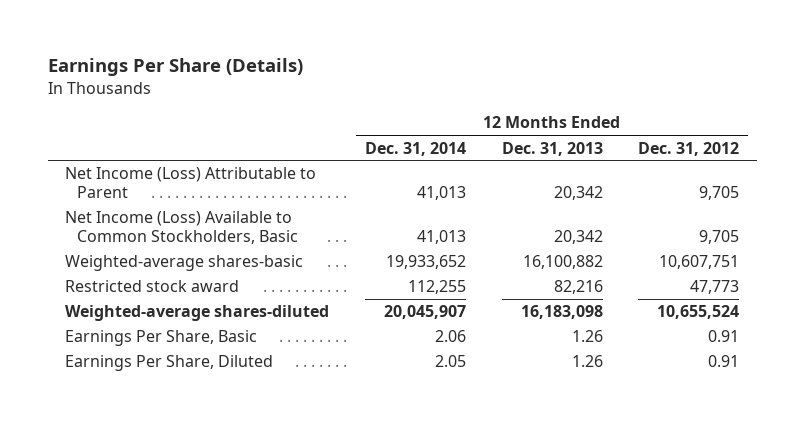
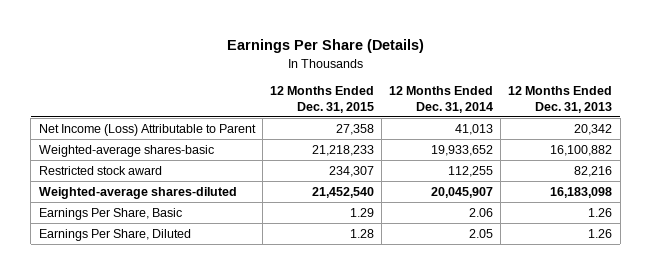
[638,141,740,156] Dec. 31, 2012 -> none
none -> [269,85,374,113] 12 Months Ended Dec. 31, 2015
[65,211,298,245] Net Income (Loss) Available to Common Stockholders, Basic -> none

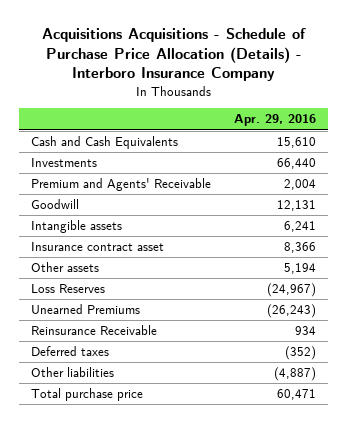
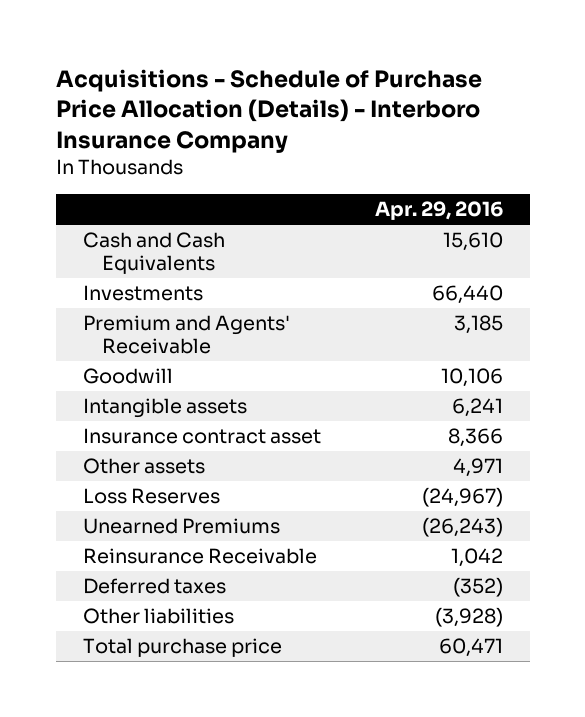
[41,27,306,82] Acquisitions Acquisitions - Schedule of Purchase Price Allocation (Details) - Interboro Insurance Company -> [55,68,482,153] Acquisitions - Schedule of Purchase Price Allocation (Details) - Interboro Insurance Company
[284,179,317,191] 2,004 -> [453,315,503,335] 3,185
[277,200,317,212] 12,131 -> [440,368,503,388] 10,106
[284,263,317,275] 5,194 -> [452,458,503,478] 4,971
[295,326,317,336] 934 -> [450,548,503,568] 1,042
[274,367,317,382] (4,887) -> [434,607,503,628] (3,928)

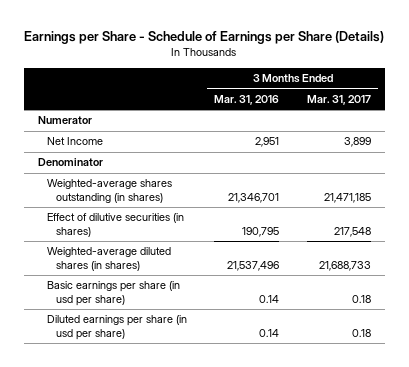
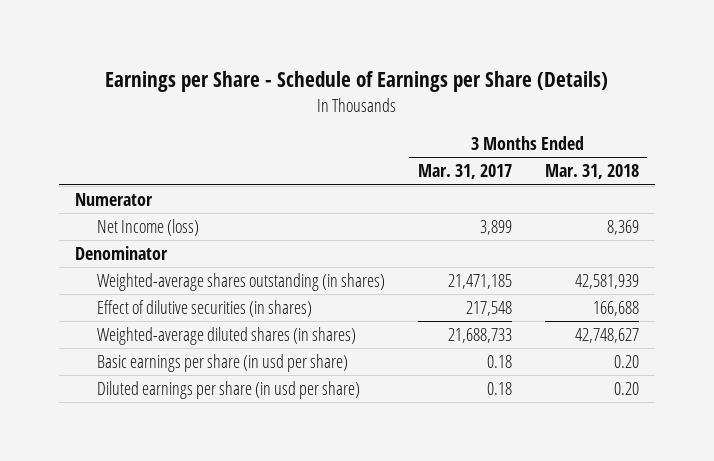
[214,94,280,105] Mar. 31, 2016 -> none
none -> [544,164,639,180] Mar. 31, 2018
[46,137,103,146] Net Income -> [96,219,199,237] Net Income (loss)

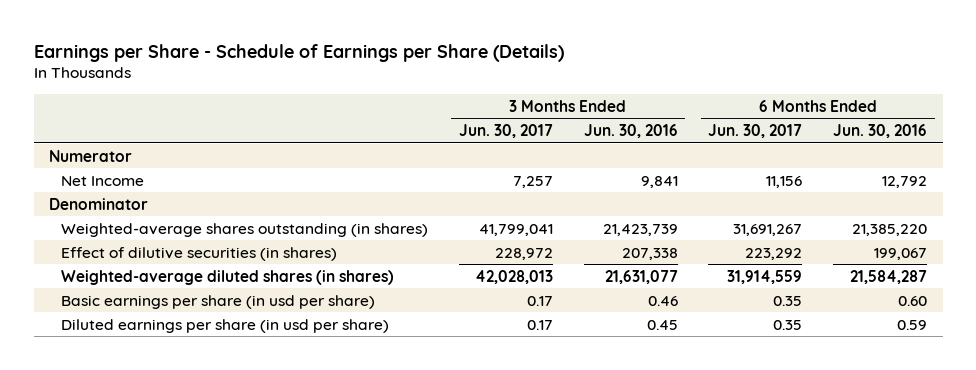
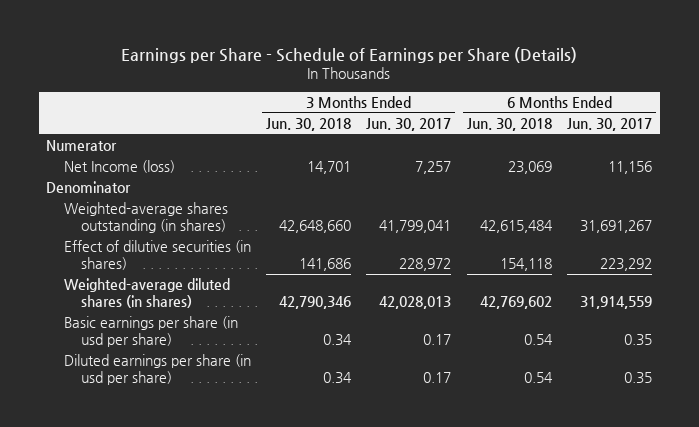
[583,124,678,139] Jun. 30, 2016 -> none
[833,124,928,139] Jun. 30, 2016 -> none
none -> [266,118,352,132] Jun. 30, 2018
none -> [466,118,552,132] Jun. 30, 2018
[60,175,144,186] Net Income -> [63,160,175,174] Net Income (loss)

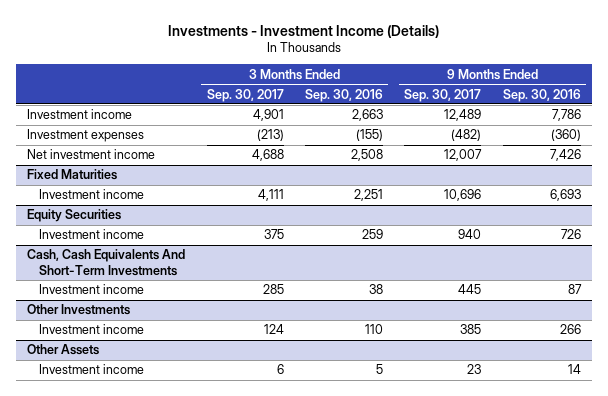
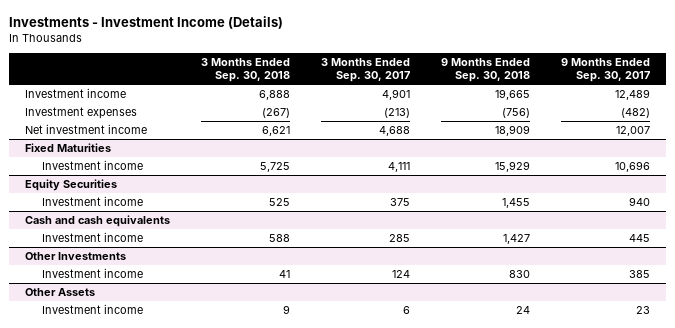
[305,88,384,102] Sep. 30, 2016 -> none
[502,88,581,102] Sep. 30, 2016 -> none
none -> [200,58,290,83] 3 Months Ended Sep. 30, 2018
none -> [441,58,531,83] 9 Months Ended Sep. 30, 2018
[27,249,186,277] Cash, Cash Equivalents And Short-Term Investments -> [24,215,170,228] Cash and cash equivalents

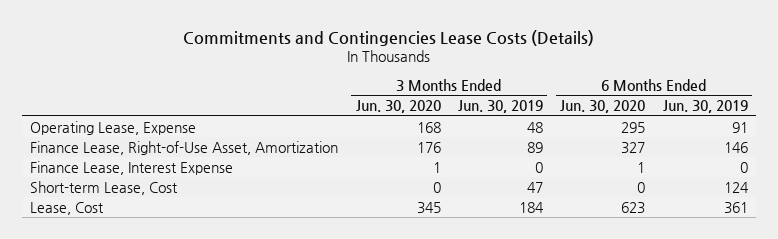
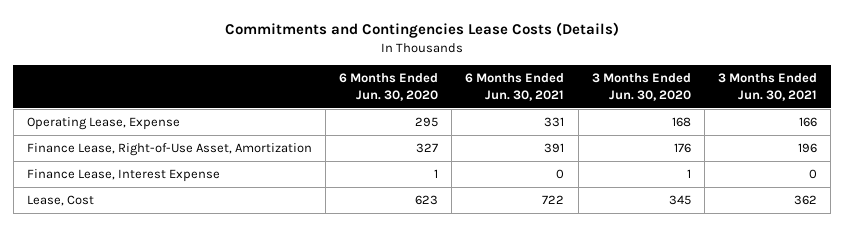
[457,100,543,114] Jun. 30, 2019 -> none
[662,100,748,114] Jun. 30, 2019 -> none
none -> [465,73,565,101] 6 Months Ended Jun. 30, 2021
none -> [717,73,817,101] 3 Months Ended Jun. 30, 2021
[30,180,179,195] Short-term Lease, Cost -> none

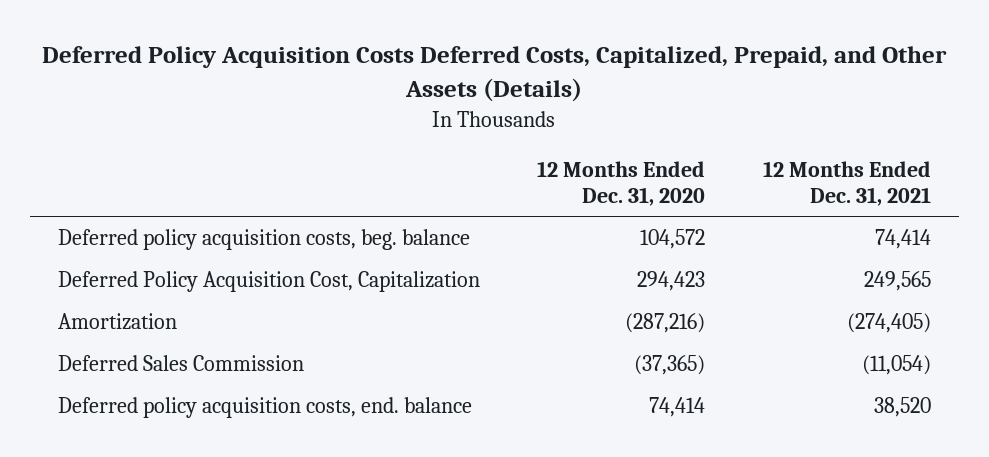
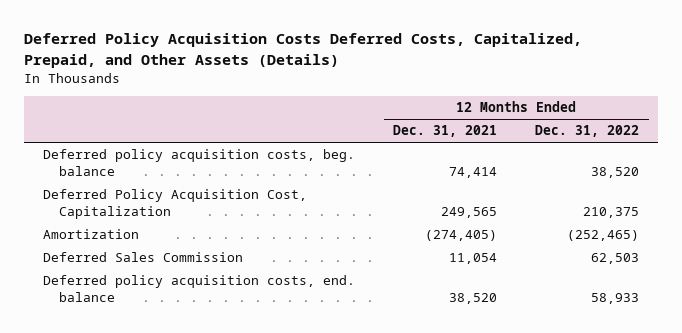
[537,160,706,206] 12 Months Ended Dec. 31, 2020 -> none
none -> [535,125,640,138] Dec. 31, 2022
[861,355,931,376] (11,054) -> [449,253,498,265] 11,054

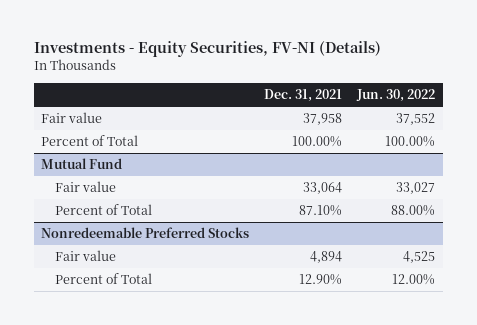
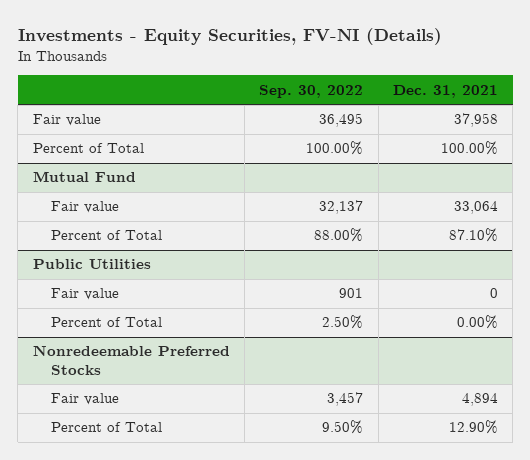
[356,89,436,103] Jun. 30, 2022 -> none
none -> [259,84,364,98] Sep. 30, 2022
none -> [32,259,151,270] Public Utilities
none -> [51,288,120,301] Fair value
none -> [51,317,163,328] Percent of Total

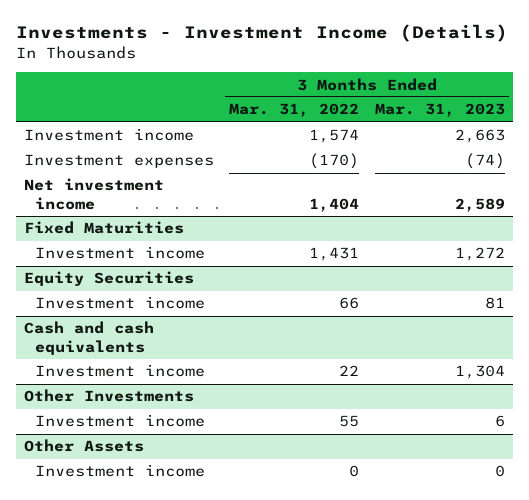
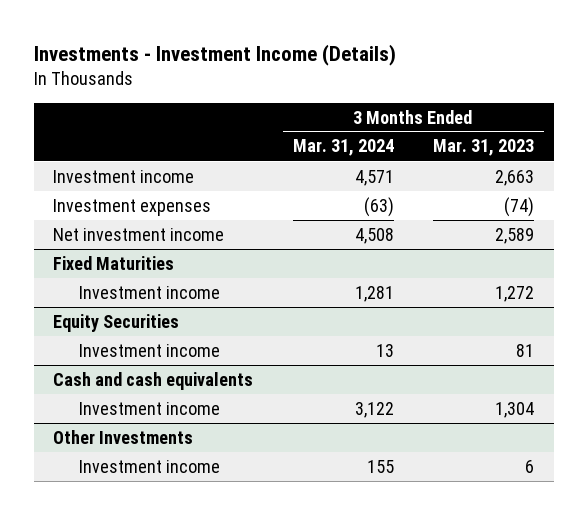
[229,103,360,118] Mar. 31, 2022 -> none
none -> [292,139,394,157] Mar. 31, 2024
[23,439,144,453] Other Assets -> none
[34,464,205,478] Investment income -> none

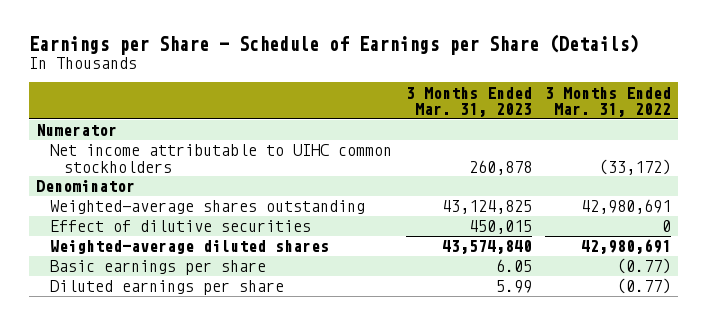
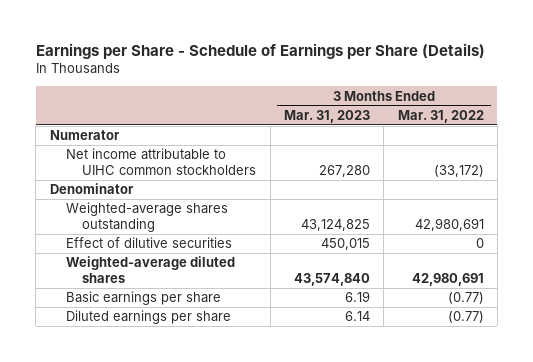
[468,159,532,175] 260,878 -> [318,164,370,177] 267,280
[495,259,532,273] 6.05 -> [344,291,370,303] 6.19
[495,280,532,294] 5.99 -> [344,311,370,322] 6.14

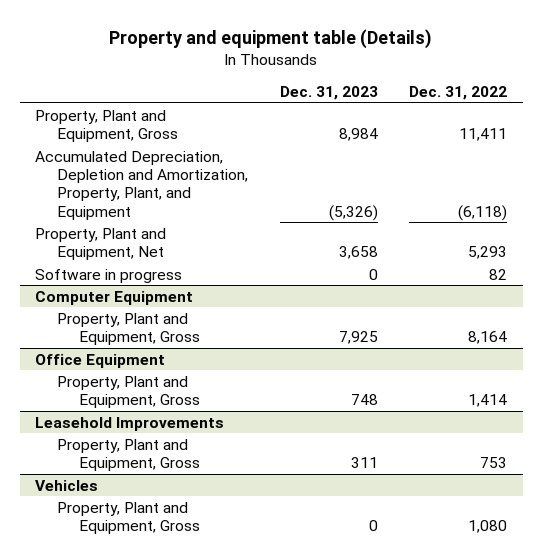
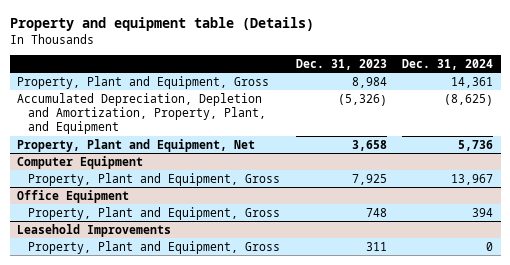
[409,86,508,101] Dec. 31, 2022 -> none
none -> [402,59,494,71] Dec. 31, 2024
[35,268,183,283] Software in progress -> none
[35,479,99,491] Vehicles -> none
[57,501,201,535] Property, Plant and Equipment, Gross -> none

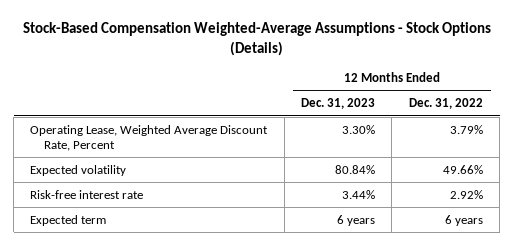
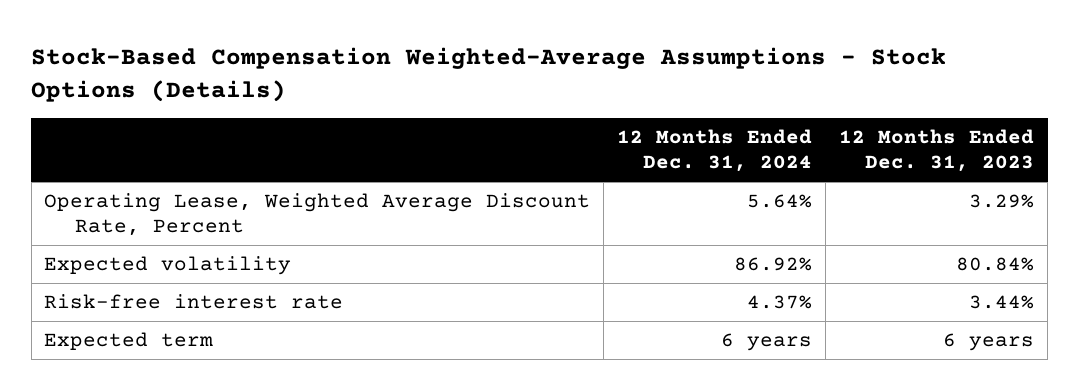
[408,98,483,110] Dec. 31, 2022 -> none
none -> [617,129,813,173] 12 Months Ended Dec. 31, 2024
[342,124,376,134] 3.30% -> [969,194,1035,209] 3.29%

